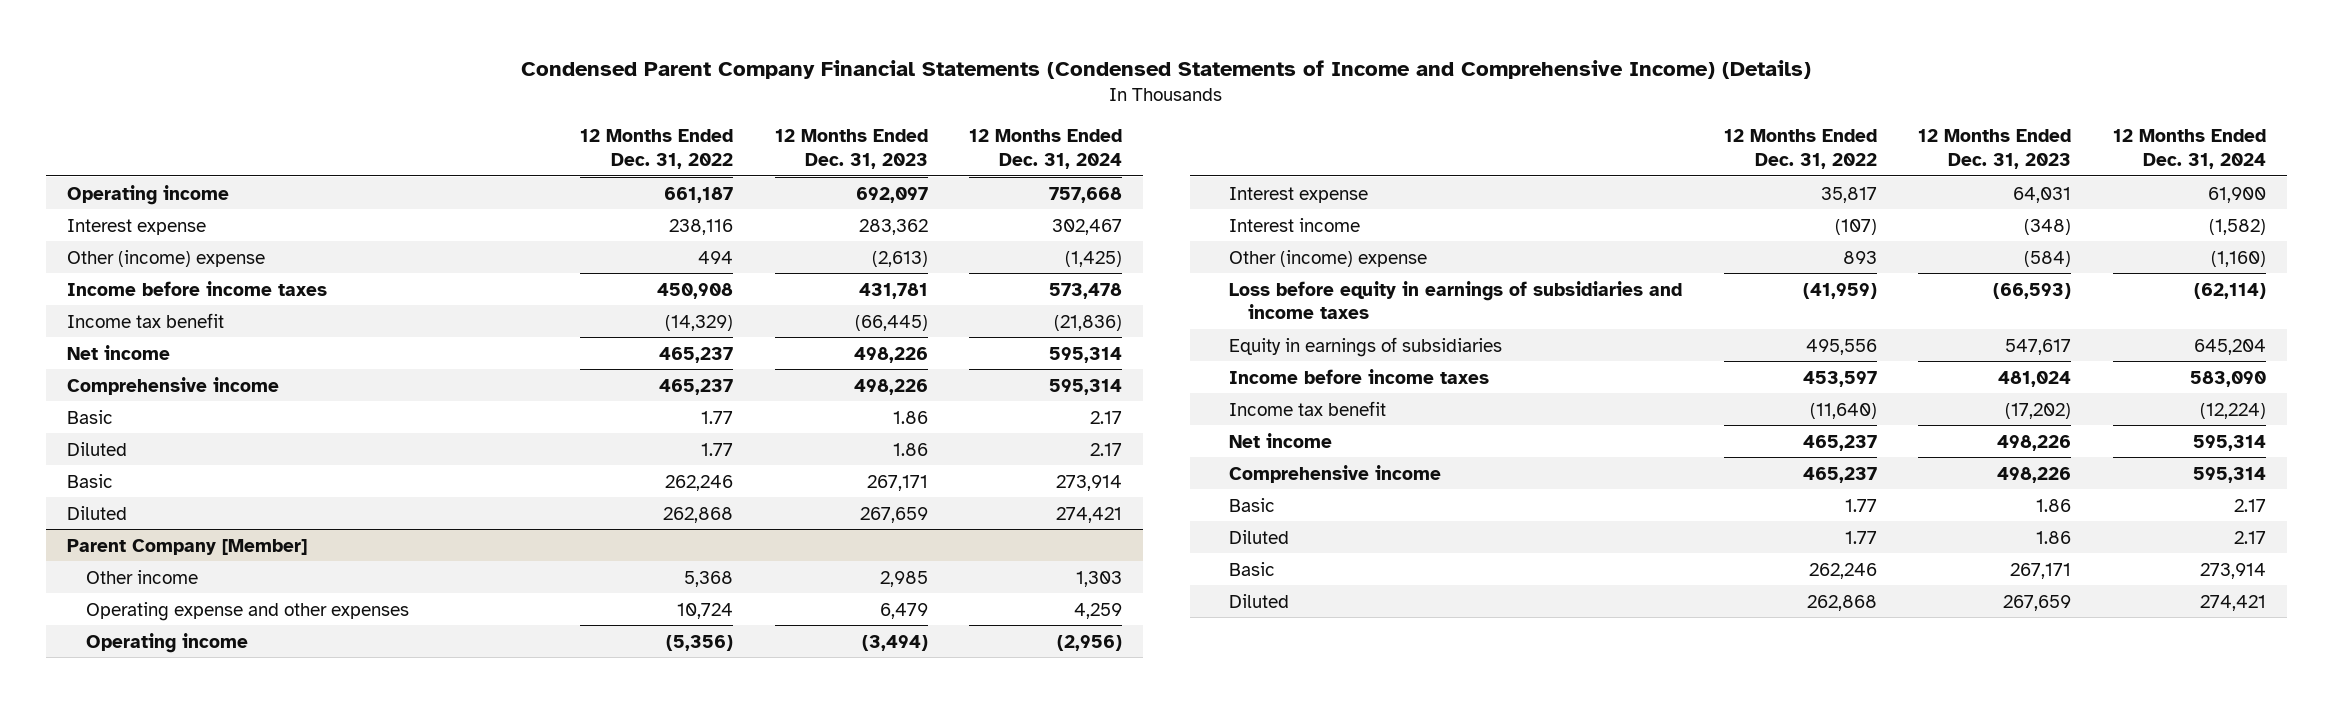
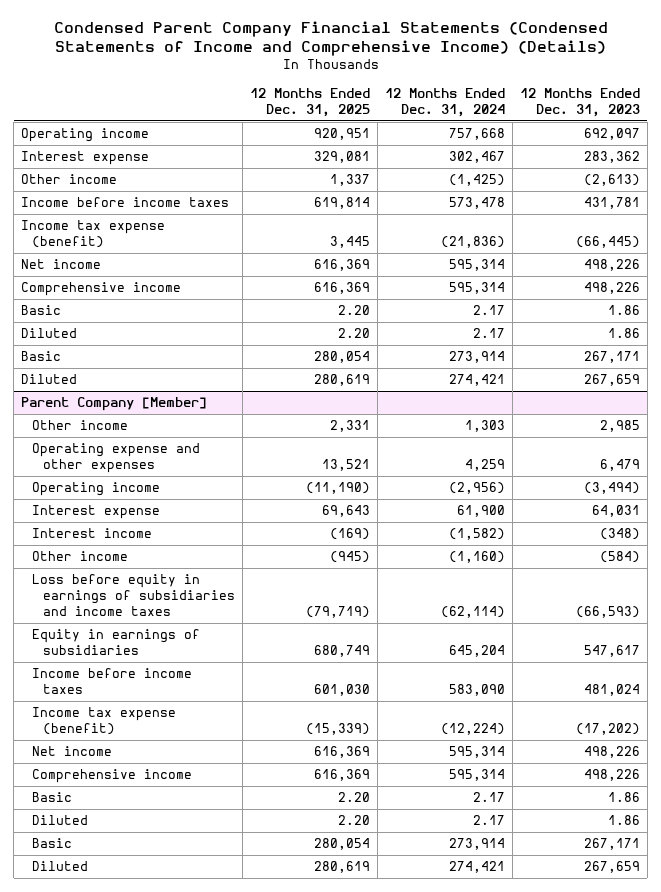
[580,129,734,169] 12 Months Ended Dec. 31, 2022 -> none
none -> [250,87,371,117] 12 Months Ended Dec. 31, 2025
[67,249,266,267] Other (income) expense -> [20,174,117,185] Other income
[67,312,225,328] Income tax benefit -> [20,220,165,249] Income tax expense (benefit)
[1229,249,1428,267] Other (income) expense -> [32,551,129,562] Other income
[1229,400,1387,416] Income tax benefit -> [32,707,177,736] Income tax expense (benefit)

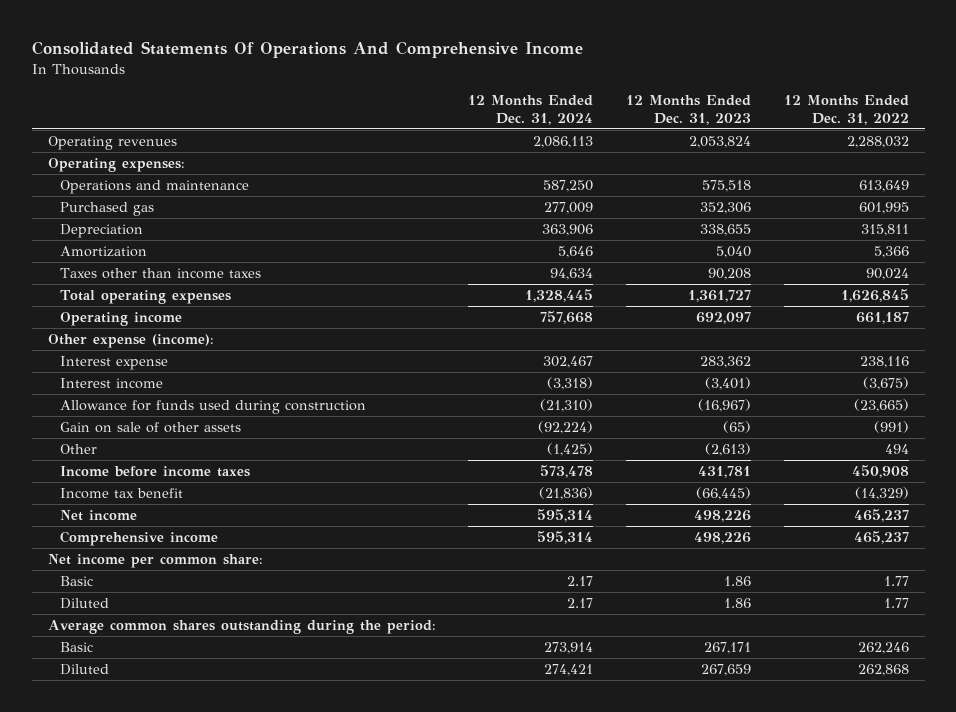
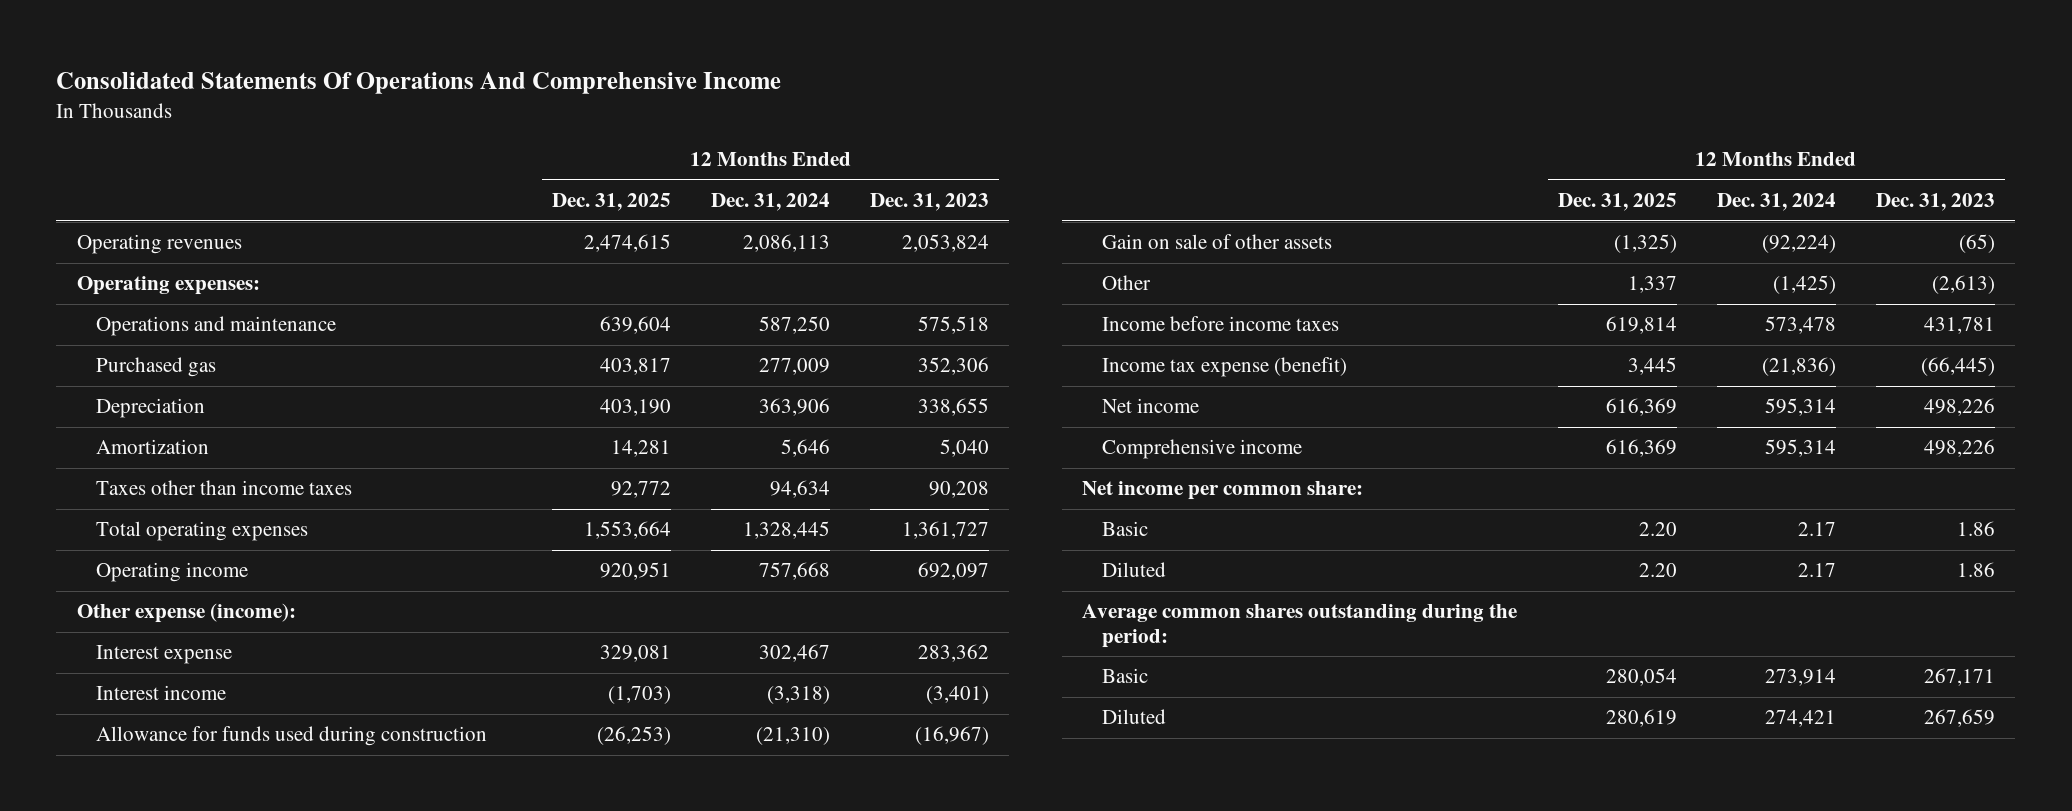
[783,94,909,125] 12 Months Ended Dec. 31, 2022 -> none
none -> [551,193,671,212] Dec. 31, 2025
[60,488,184,500] Income tax benefit -> [1101,357,1347,378] Income tax expense (benefit)

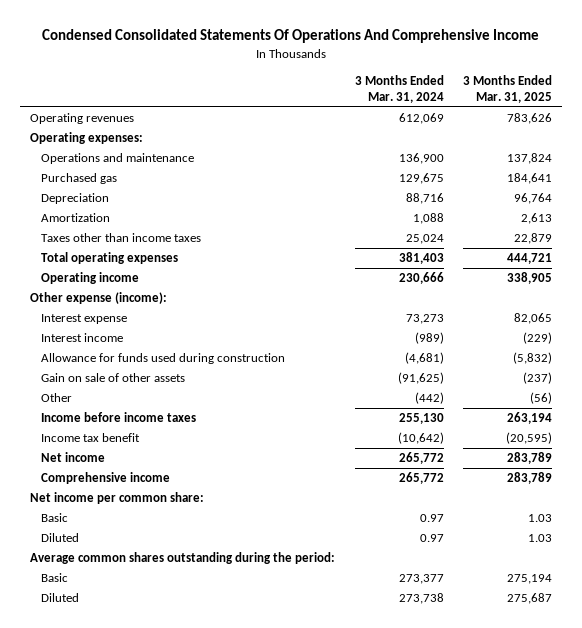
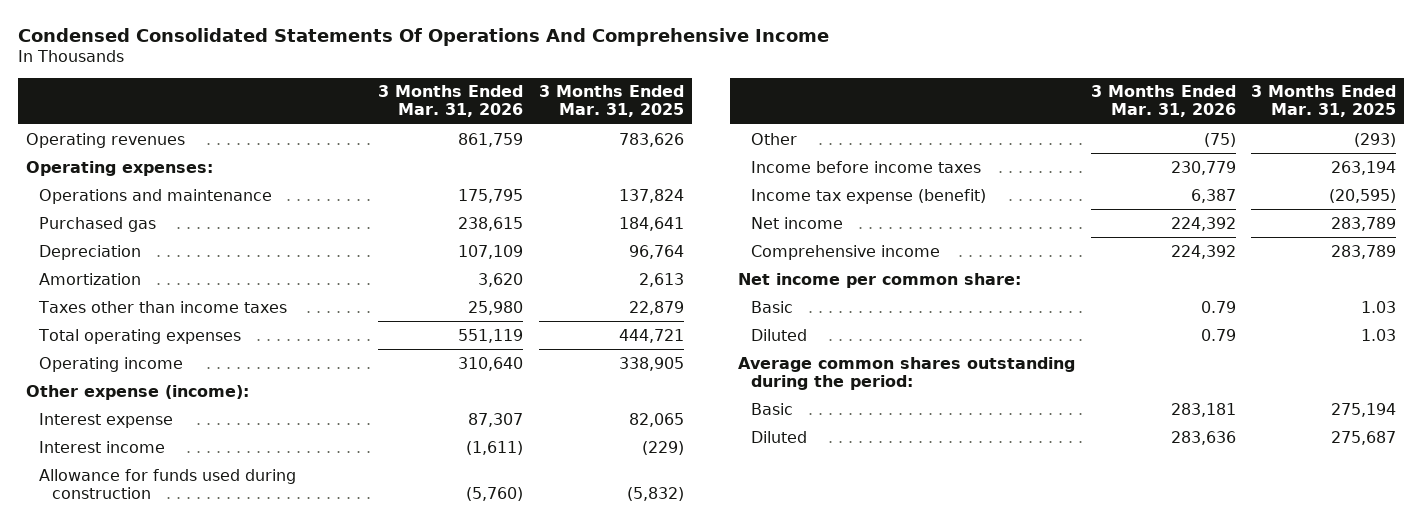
[354,75,444,104] 3 Months Ended Mar. 31, 2024 -> none
none -> [378,85,524,118] 3 Months Ended Mar. 31, 2026
[40,373,185,383] Gain on sale of other assets -> none
[530,392,553,405] (56) -> [1354,132,1397,147] (293)
[40,433,140,443] Income tax benefit -> [751,188,987,204] Income tax expense (benefit)

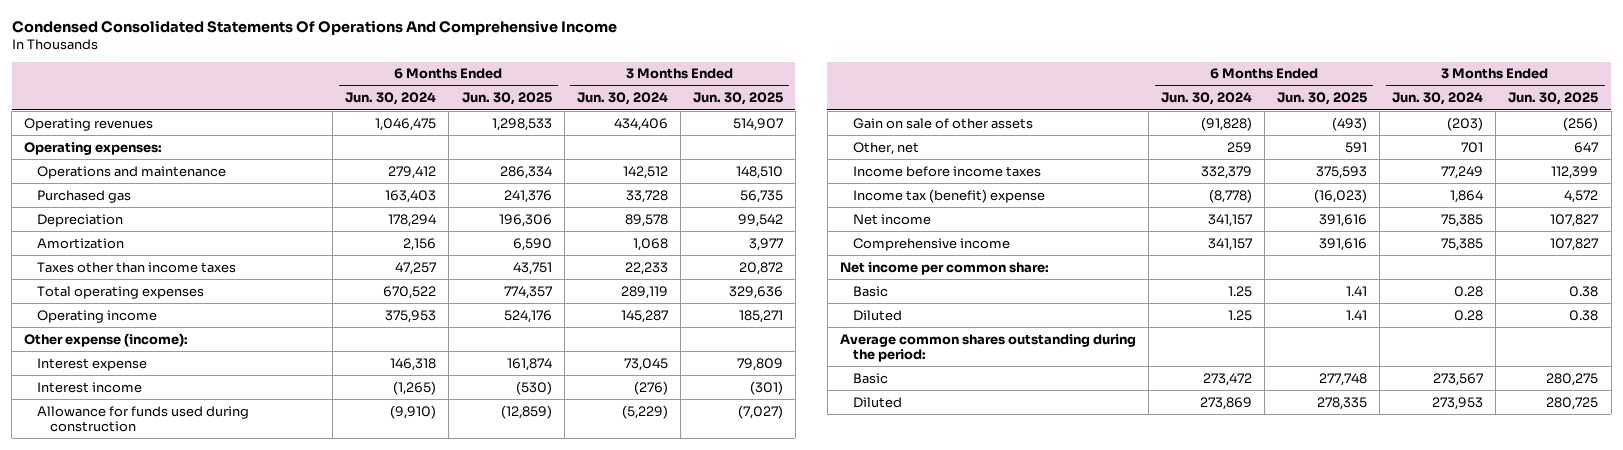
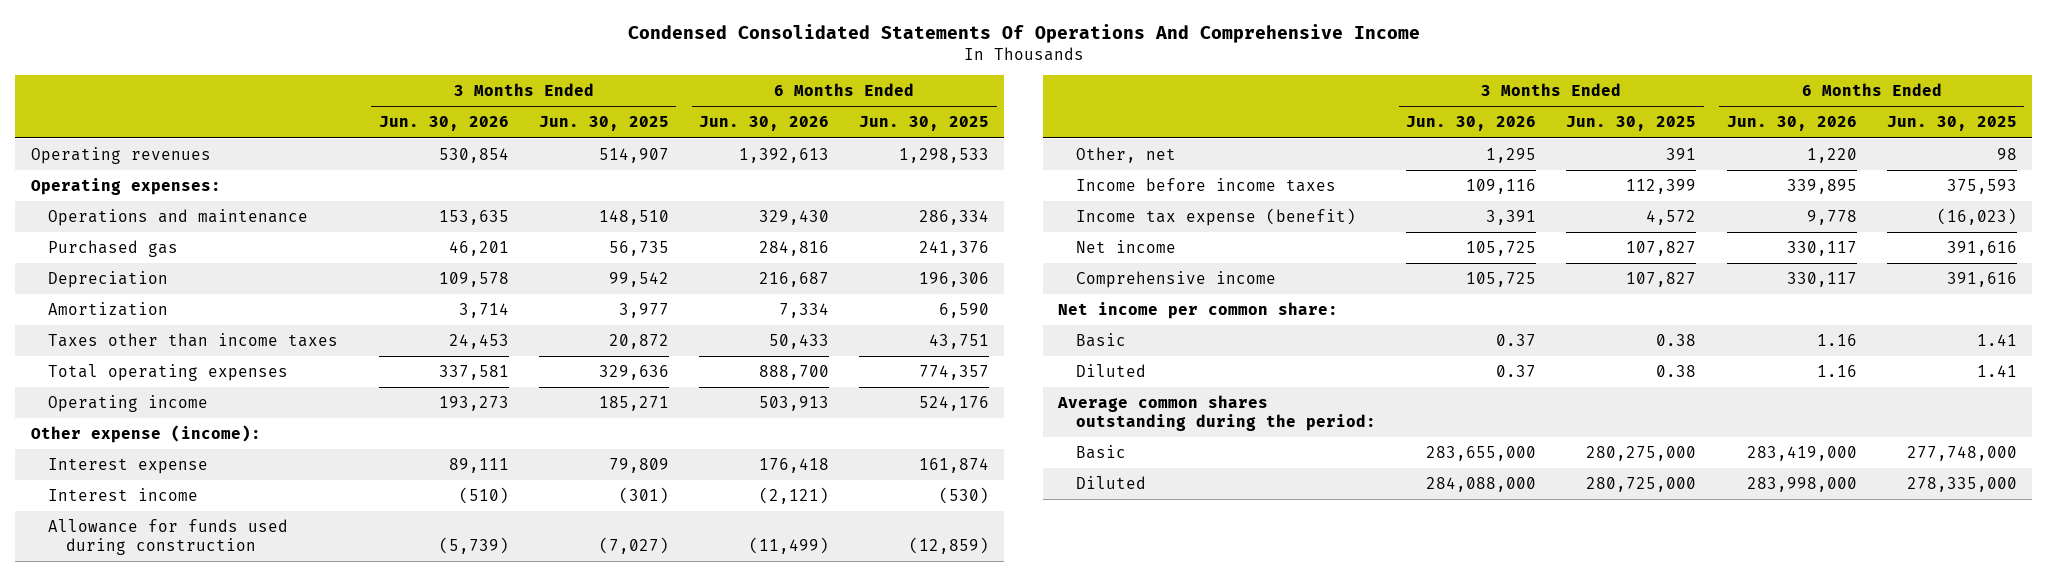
[345,92,437,106] Jun. 30, 2024 -> none
[576,92,668,106] Jun. 30, 2024 -> none
none -> [378,116,509,132] Jun. 30, 2026
none -> [699,116,830,132] Jun. 30, 2026
[852,117,1033,129] Gain on sale of other assets -> none
[1345,141,1368,153] 591 -> [1996,147,2017,160] 98
[1574,141,1599,153] 647 -> [1666,147,1697,160] 391
[852,188,1045,203] Income tax (benefit) expense -> [1075,207,1356,226] Income tax expense (benefit)
[1319,372,1368,386] 277,748 -> [1906,445,2017,461] 277,748,000
[1546,372,1599,386] 280,275 -> [1586,445,1697,461] 280,275,000
[1317,396,1368,410] 278,335 -> [1906,476,2017,492] 278,335,000
[1546,396,1599,410] 280,725 -> [1586,476,1697,492] 280,725,000

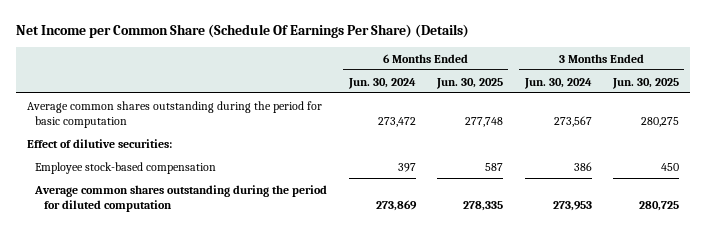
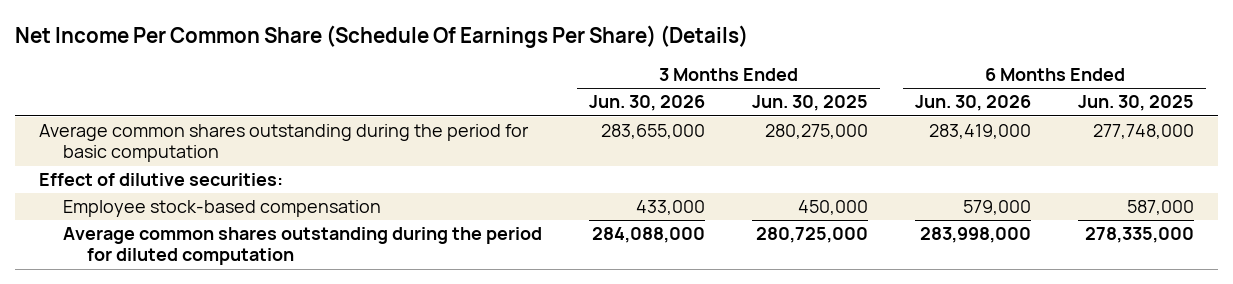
[16,24,470,39] Net Income per Common Share (Schedule Of Earnings Per Share) (Details) -> [15,25,749,49] Net Income Per Common Share (Schedule Of Earnings Per Share) (Details)
[347,77,416,89] Jun. 30, 2024 -> none
[523,77,592,89] Jun. 30, 2024 -> none
none -> [589,95,706,112] Jun. 30, 2026
none -> [915,95,1032,112] Jun. 30, 2026
[465,116,504,127] 277,748 -> [1093,124,1195,140] 277,748,000
[640,116,679,127] 280,275 -> [765,124,869,140] 280,275,000
[485,162,504,171] 587 -> [1127,200,1195,216] 587,000
[660,162,679,171] 450 -> [798,200,869,216] 450,000
[463,200,504,211] 278,335 -> [1085,227,1195,244] 278,335,000
[638,200,679,211] 280,725 -> [756,227,869,244] 280,725,000

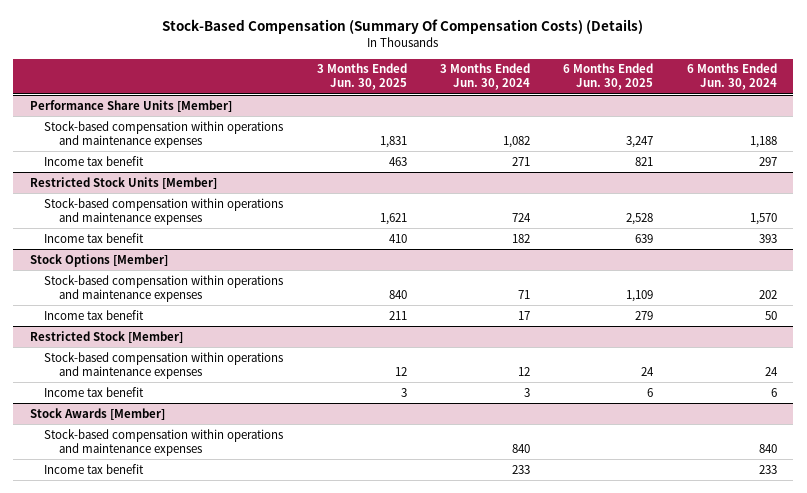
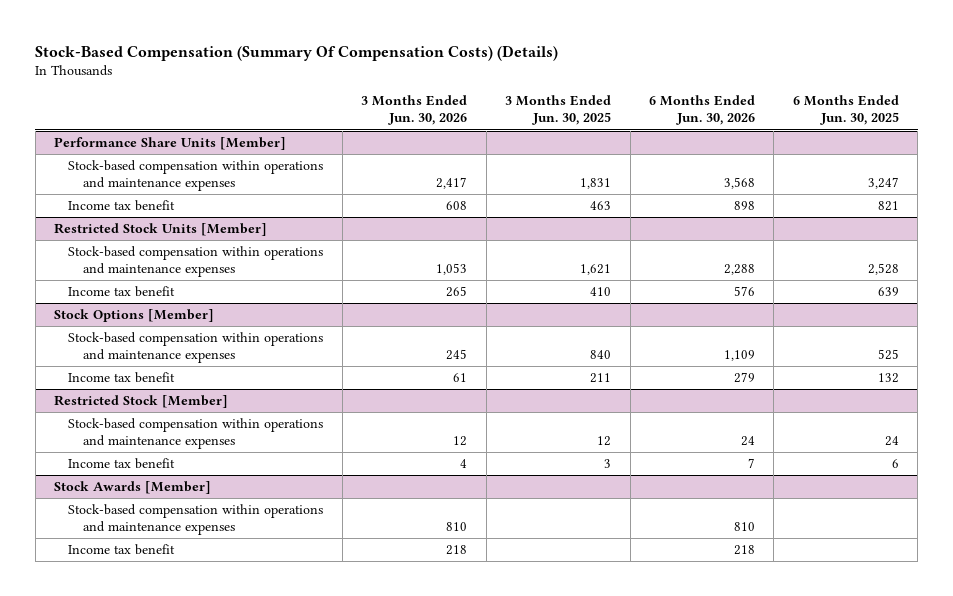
[440,63,531,91] 3 Months Ended Jun. 30, 2024 -> none
[686,63,777,91] 6 Months Ended Jun. 30, 2024 -> none
none -> [361,95,468,126] 3 Months Ended Jun. 30, 2026
none -> [648,95,755,126] 6 Months Ended Jun. 30, 2026
[626,289,654,302] 1,109 -> [877,349,899,361] 525
[635,310,654,320] 279 -> [877,373,899,384] 132

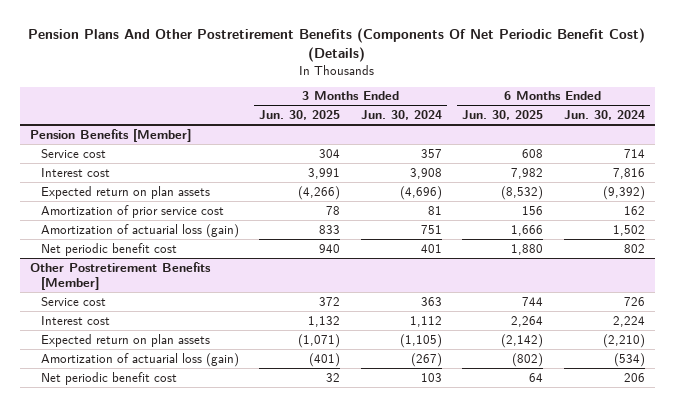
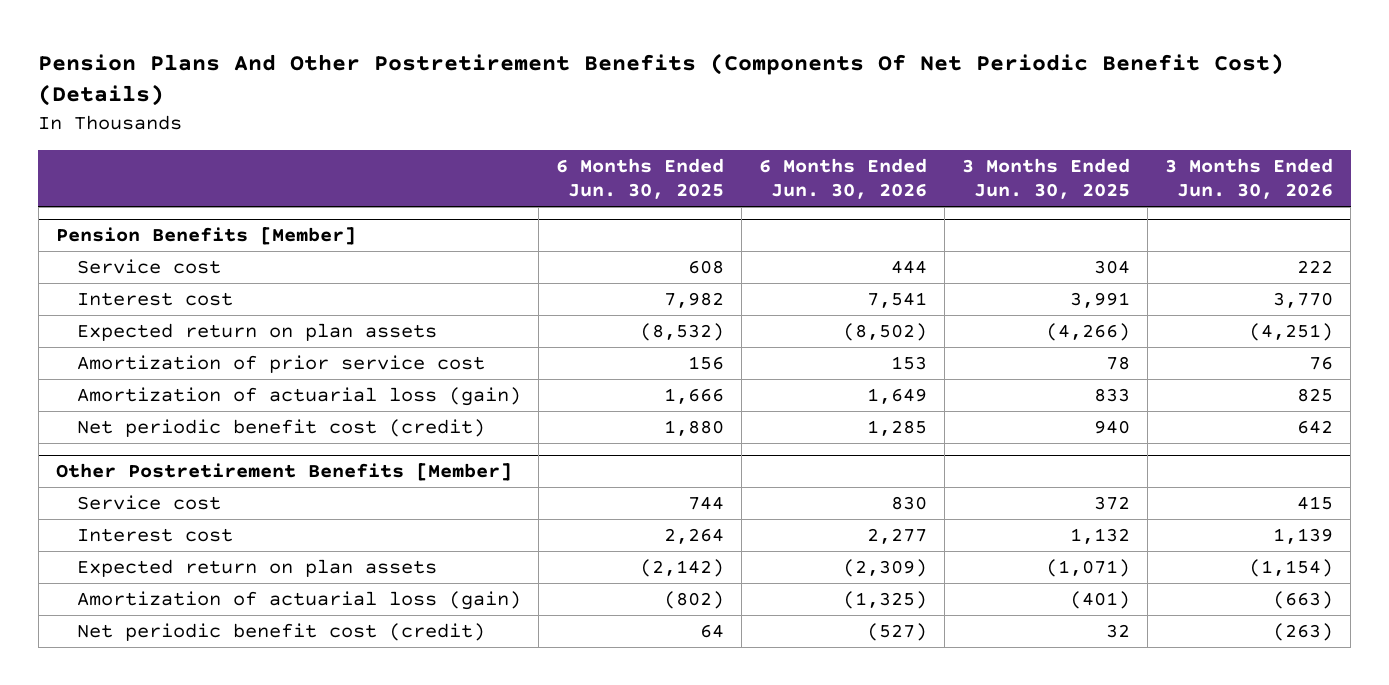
[360,110,442,121] Jun. 30, 2024 -> none
[563,110,645,121] Jun. 30, 2024 -> none
none -> [759,157,928,199] 6 Months Ended Jun. 30, 2026
none -> [1165,157,1334,199] 3 Months Ended Jun. 30, 2026
[40,242,177,256] Net periodic benefit cost -> [77,419,486,438] Net periodic benefit cost (credit)
[40,371,177,385] Net periodic benefit cost -> [77,623,486,642] Net periodic benefit cost (credit)

